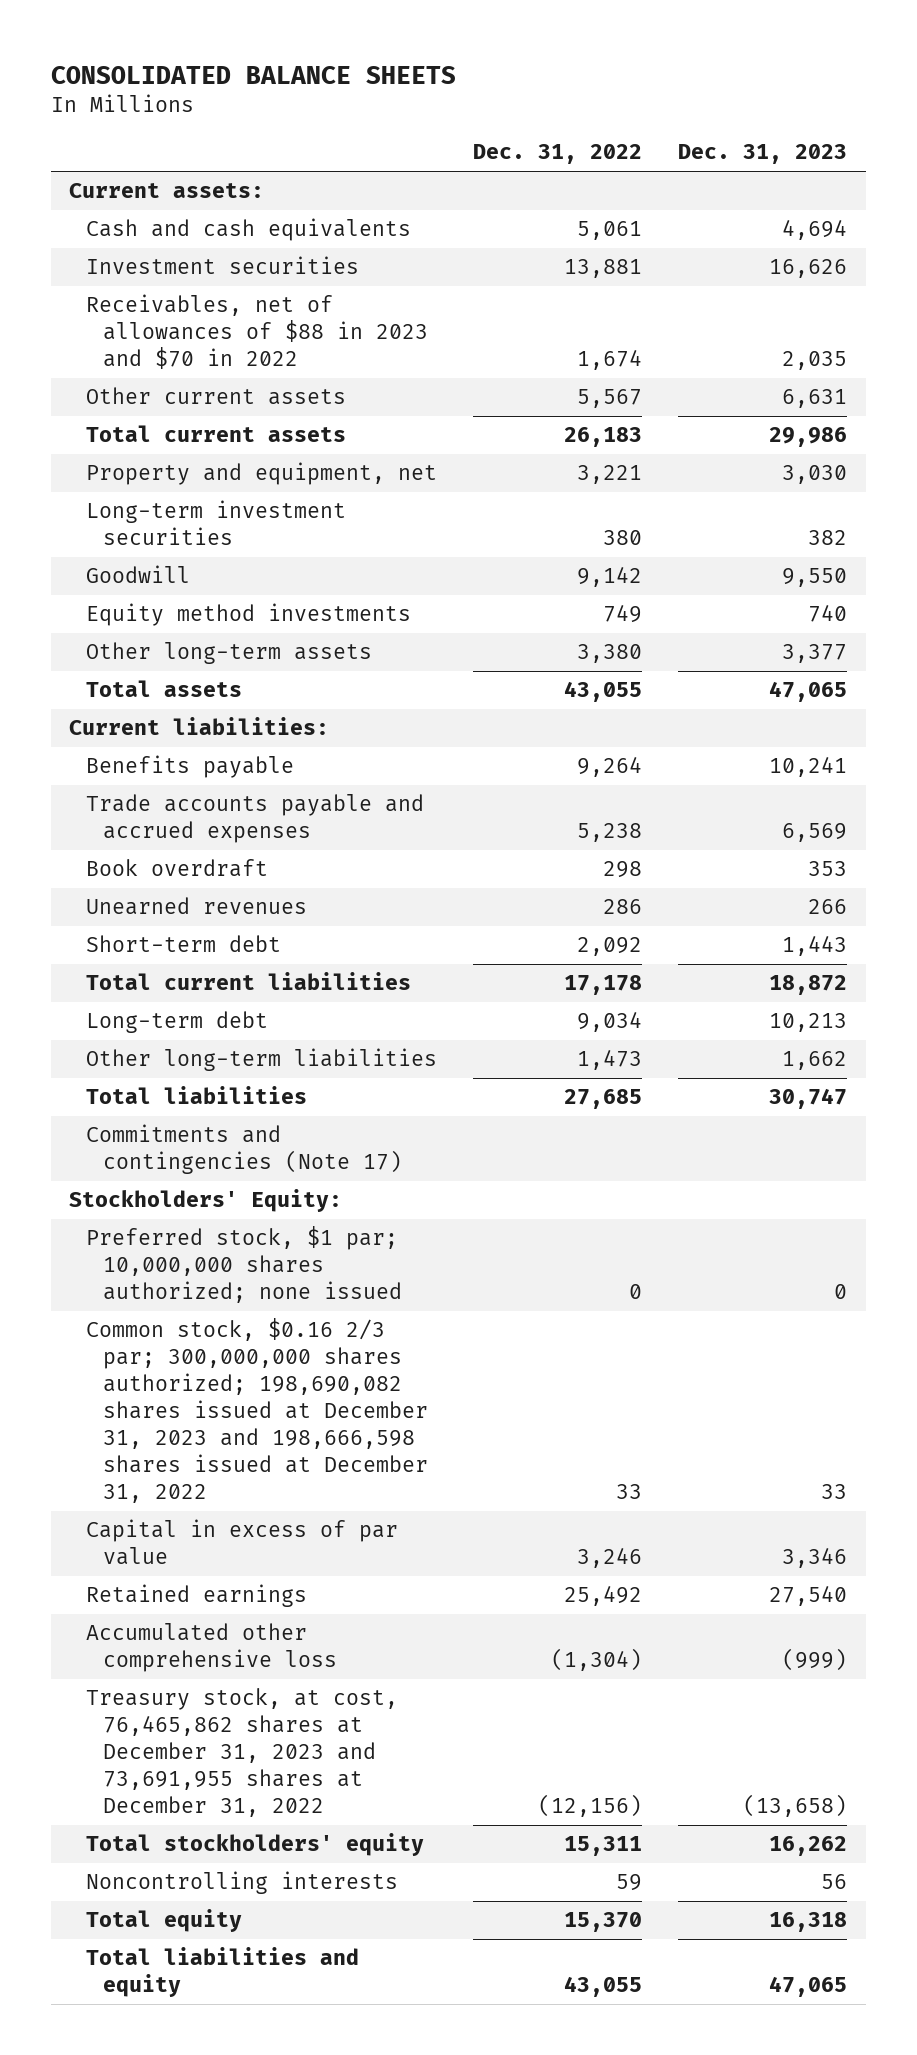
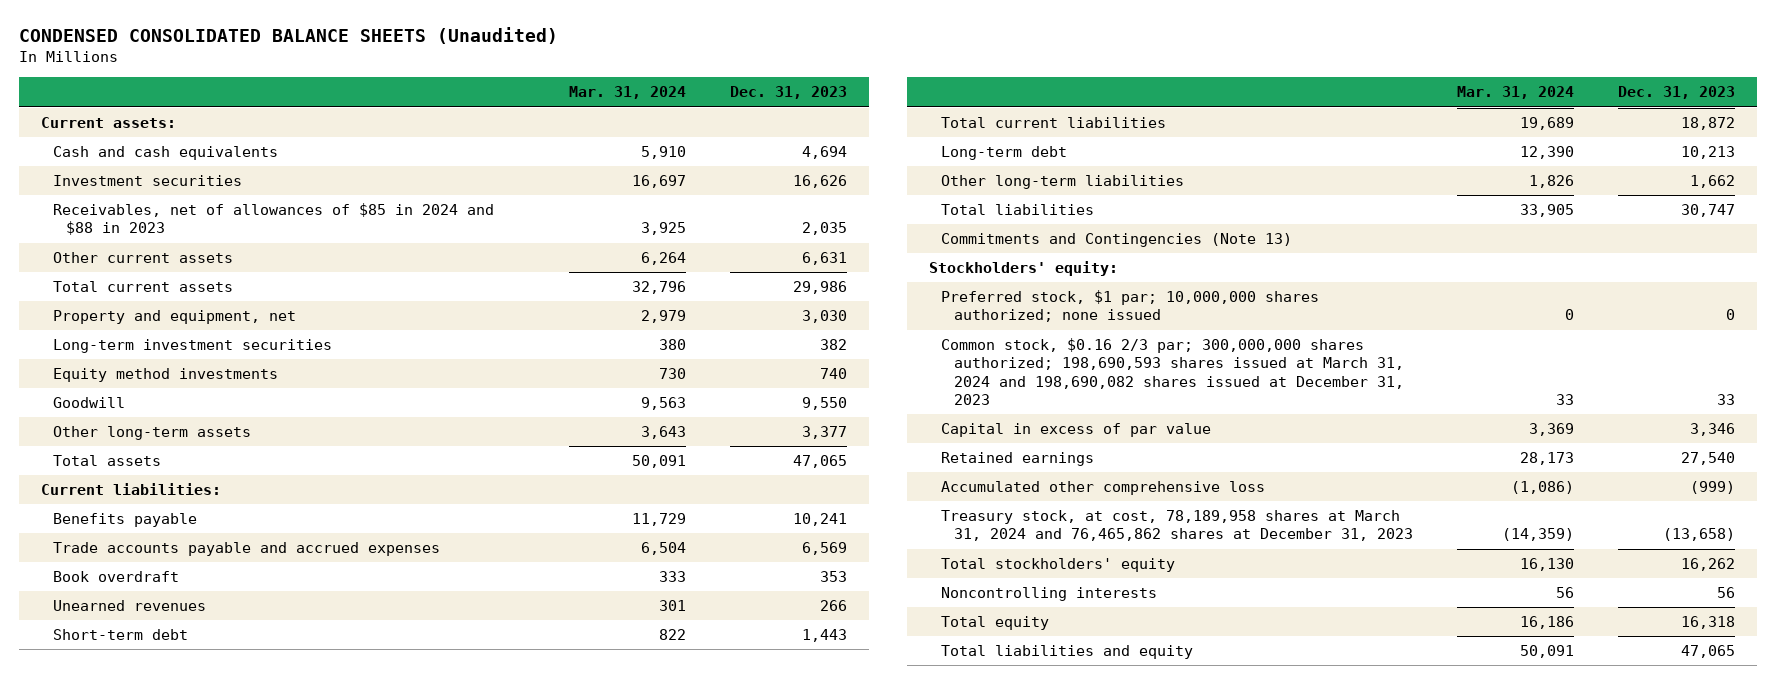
[50,65,456,84] CONSOLIDATED BALANCE SHEETS -> [18,27,558,45] CONDENSED CONSOLIDATED BALANCE SHEETS (Unaudited)
[473,144,643,165] Dec. 31, 2022 -> none
none -> [568,86,686,100] Mar. 31, 2024
[85,294,428,370] Receivables, net of allowances of $88 in 2023 and $70 in 2022 -> [53,203,495,236] Receivables, net of allowances of $85 in 2024 and $88 in 2023
[85,565,190,584] Goodwill -> [53,397,126,409] Goodwill
[85,1124,402,1175] Commitments and contingencies (Note 17) -> [941,233,1293,248] Commitments and Contingencies (Note 13)
[69,1189,343,1213] Stockholders' Equity: -> [928,261,1118,277] Stockholders' equity:
[85,1318,428,1503] Common stock, $0.16 2/3 par; 300,000,000 shares authorized; 198,690,082 shares issued at December 31, 2023 and 198,666,598 shares issued at December 31, 2022 -> [941,338,1404,406] Common stock, $0.16 2/3 par; 300,000,000 shares authorized; 198,690,593 shares issued at March 31, 2024 and 198,690,082 shares issued at December 31, 2023
[85,1688,398,1818] Treasury stock, at cost, 76,465,862 shares at December 31, 2023 and 73,691,955 shares at December 31, 2022 -> [941,510,1413,542] Treasury stock, at cost, 78,189,958 shares at March 31, 2024 and 76,465,862 shares at December 31, 2023

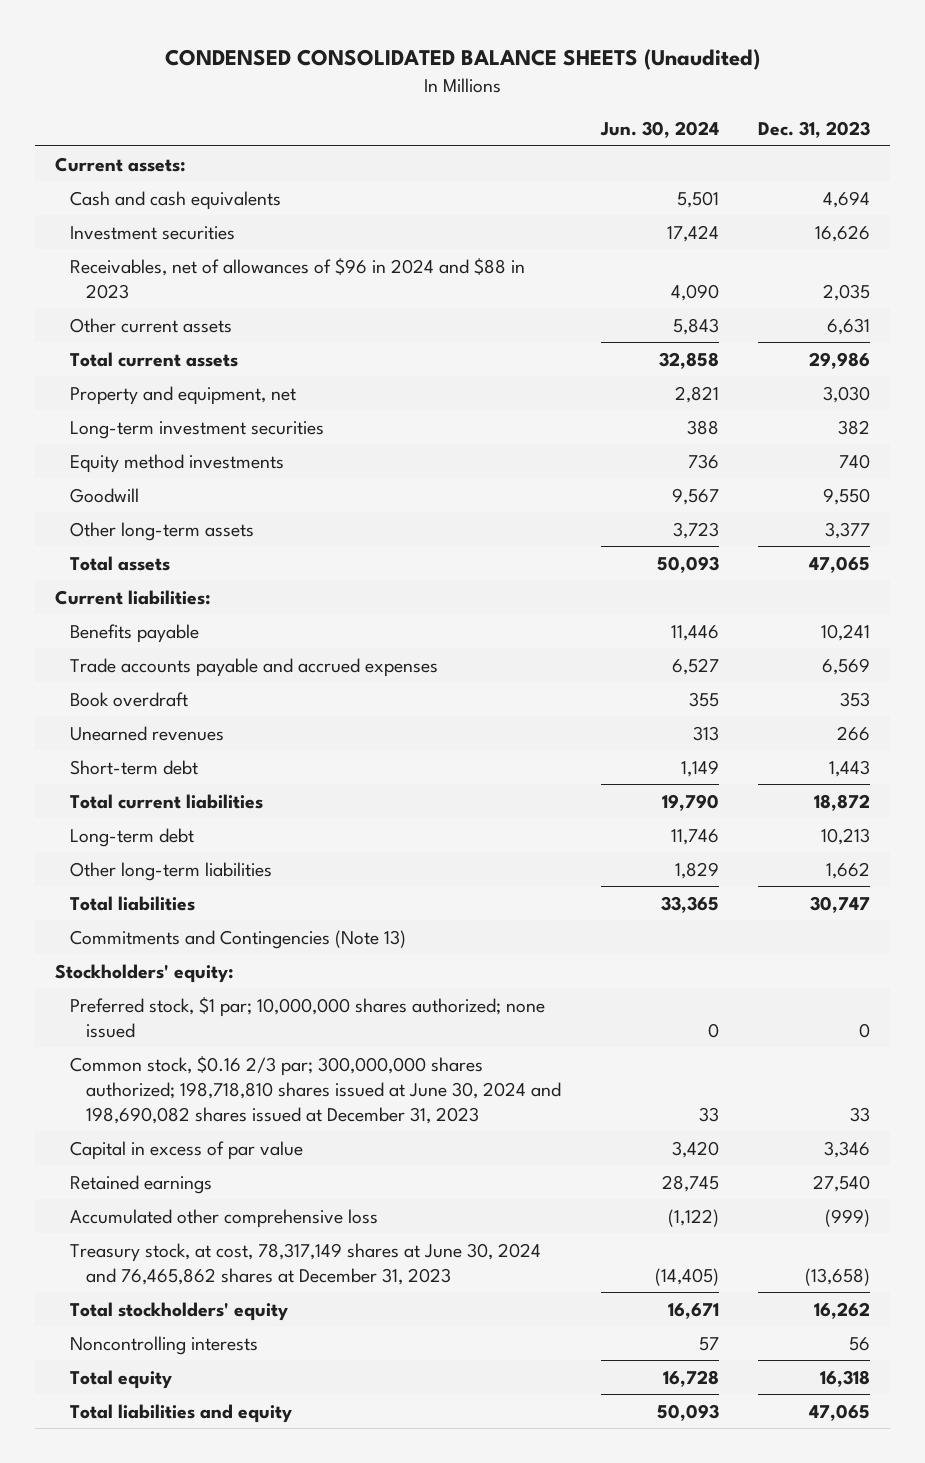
[568,86,686,100] Mar. 31, 2024 -> none
none -> [599,121,719,139] Jun. 30, 2024
[53,203,495,236] Receivables, net of allowances of $85 in 2024 and $88 in 2023 -> [70,257,526,299] Receivables, net of allowances of $96 in 2024 and $88 in 2023
[941,338,1404,406] Common stock, $0.16 2/3 par; 300,000,000 shares authorized; 198,690,593 shares issued at March 31, 2024 and 198,690,082 shares issued at December 31, 2023 -> [70,1055,562,1124] Common stock, $0.16 2/3 par; 300,000,000 shares authorized; 198,718,810 shares issued at June 30, 2024 and 198,690,082 shares issued at December 31, 2023
[941,510,1413,542] Treasury stock, at cost, 78,189,958 shares at March 31, 2024 and 76,465,862 shares at December 31, 2023 -> [70,1242,542,1285] Treasury stock, at cost, 78,317,149 shares at June 30, 2024 and 76,465,862 shares at December 31, 2023

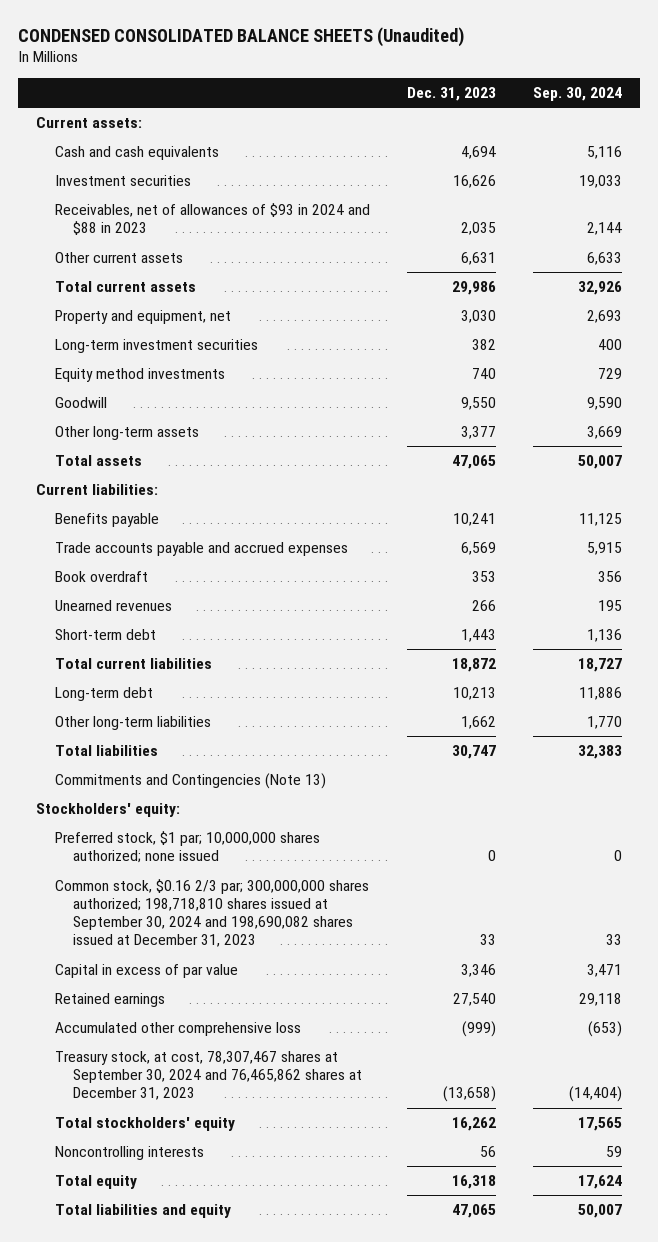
[599,121,719,139] Jun. 30, 2024 -> none
none -> [532,87,622,102] Sep. 30, 2024
[70,257,526,299] Receivables, net of allowances of $96 in 2024 and $88 in 2023 -> [54,203,370,236] Receivables, net of allowances of $93 in 2024 and $88 in 2023
[70,1055,562,1124] Common stock, $0.16 2/3 par; 300,000,000 shares authorized; 198,718,810 shares issued at June 30, 2024 and 198,690,082 shares issued at December 31, 2023 -> [54,879,369,948] Common stock, $0.16 2/3 par; 300,000,000 shares authorized; 198,718,810 shares issued at September 30, 2024 and 198,690,082 shares issued at December 31, 2023
[70,1242,542,1285] Treasury stock, at cost, 78,317,149 shares at June 30, 2024 and 76,465,862 shares at December 31, 2023 -> [54,1051,363,1101] Treasury stock, at cost, 78,307,467 shares at September 30, 2024 and 76,465,862 shares at December 31, 2023

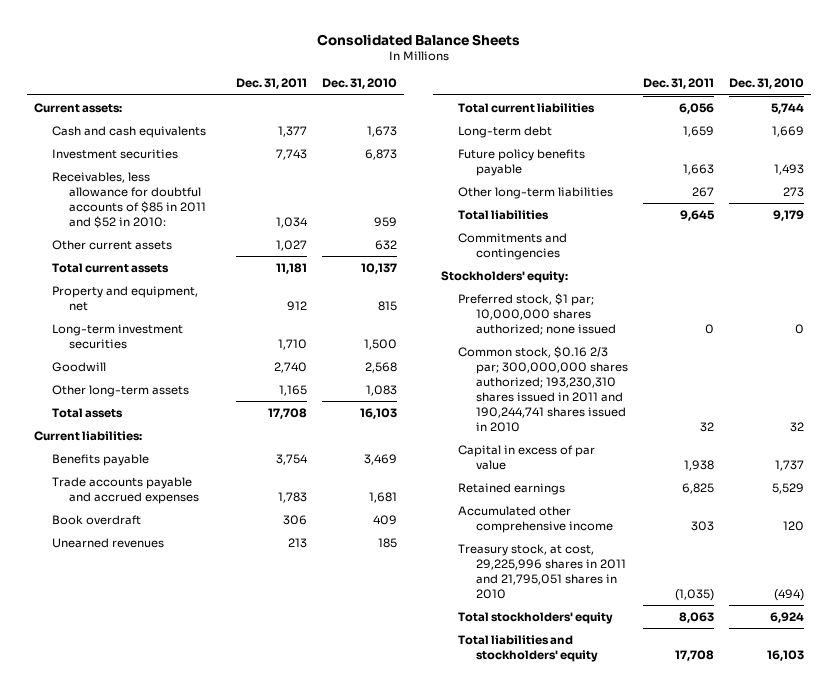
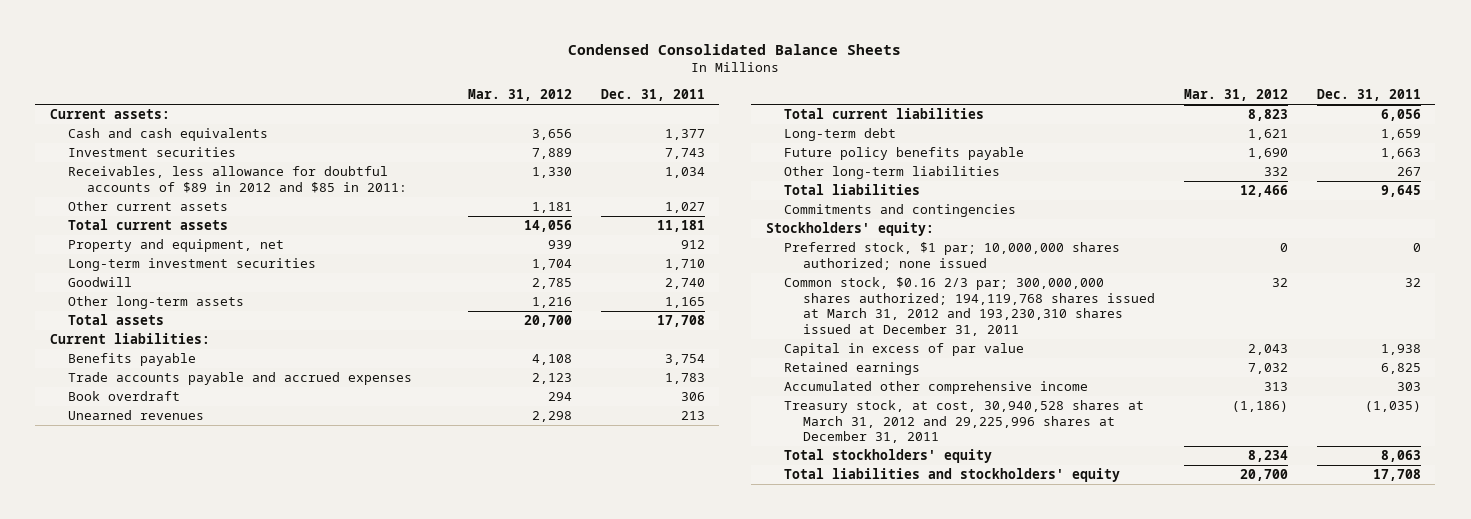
[316,33,520,46] Consolidated Balance Sheets -> [568,44,902,56] Condensed Consolidated Balance Sheets
[322,78,398,90] Dec. 31, 2010 -> none
none -> [467,89,572,102] Mar. 31, 2012
[51,171,207,228] Receivables, less allowance for doubtful accounts of $85 in 2011 and $52 in 2010: -> [68,166,408,193] Receivables, less allowance for doubtful accounts of $89 in 2012 and $85 in 2011:
[458,345,629,432] Common stock, $0.16 2/3 par; 300,000,000 shares authorized; 193,230,310 shares issued in 2011 and 190,244,741 shares issued in 2010 -> [784,277,1156,336] Common stock, $0.16 2/3 par; 300,000,000 shares authorized; 194,119,768 shares issued at March 31, 2012 and 193,230,310 shares issued at December 31, 2011
[458,543,627,599] Treasury stock, at cost, 29,225,996 shares in 2011 and 21,795,051 shares in 2010 -> [784,400,1145,444] Treasury stock, at cost, 30,940,528 shares at March 31, 2012 and 29,225,996 shares at December 31, 2011

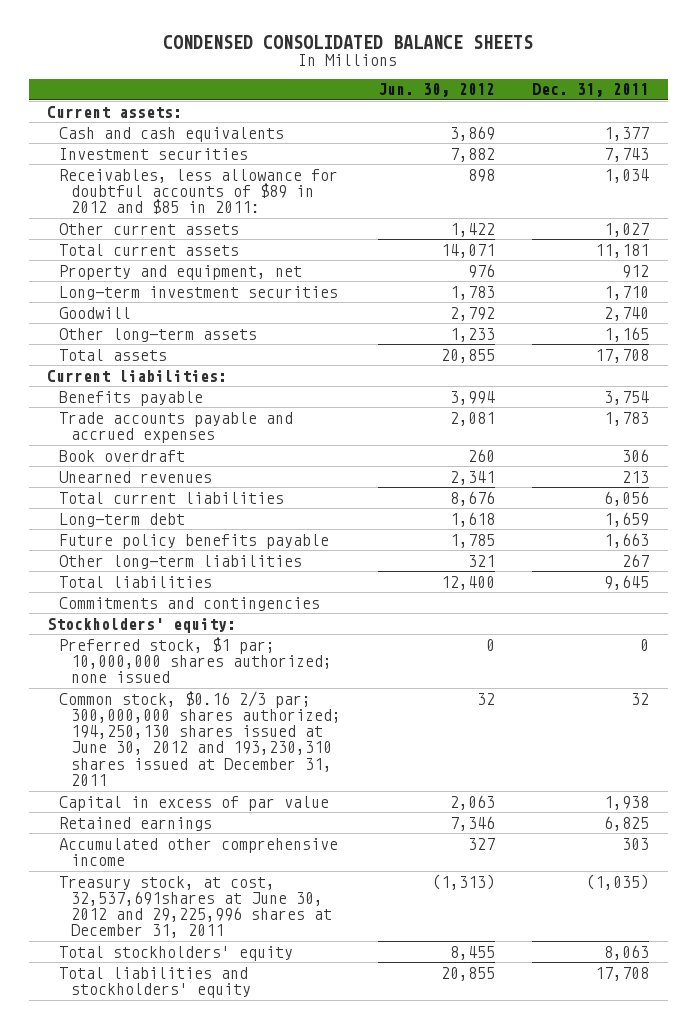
[568,44,902,56] Condensed Consolidated Balance Sheets -> [163,34,534,49] CONDENSED CONSOLIDATED BALANCE SHEETS
[467,89,572,102] Mar. 31, 2012 -> none
none -> [378,83,496,98] Jun. 30, 2012
[784,277,1156,336] Common stock, $0.16 2/3 par; 300,000,000 shares authorized; 194,119,768 shares issued at March 31, 2012 and 193,230,310 shares issued at December 31, 2011 -> [59,690,342,786] Common stock, $0.16 2/3 par; 300,000,000 shares authorized; 194,250,130 shares issued at June 30, 2012 and 193,230,310 shares issued at December 31, 2011
[784,400,1145,444] Treasury stock, at cost, 30,940,528 shares at March 31, 2012 and 29,225,996 shares at December 31, 2011 -> [59,875,333,939] Treasury stock, at cost, 32,537,691shares at June 30, 2012 and 29,225,996 shares at December 31, 2011

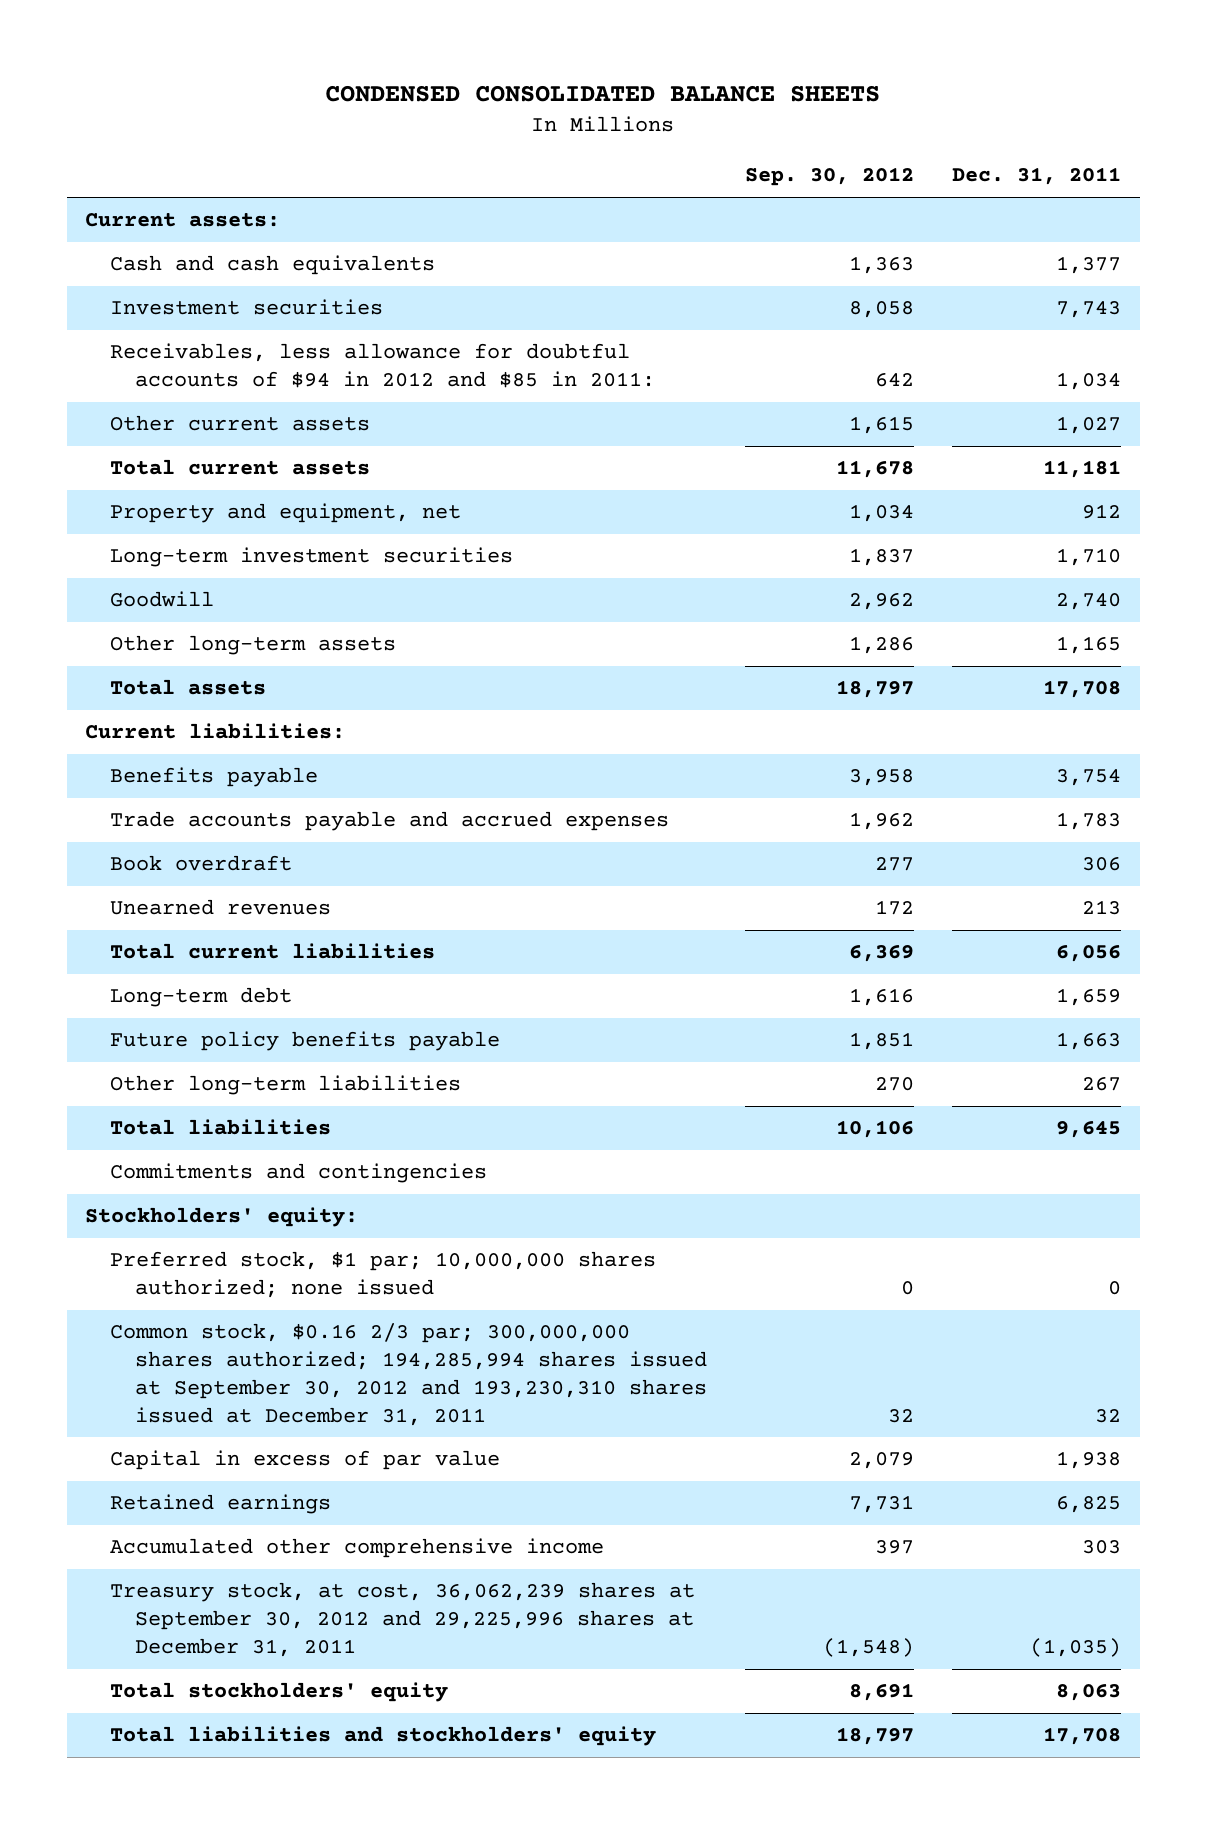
[378,83,496,98] Jun. 30, 2012 -> none
none -> [745,167,915,187] Sep. 30, 2012
[59,168,339,215] Receivables, less allowance for doubtful accounts of $89 in 2012 and $85 in 2011: -> [110,343,656,389] Receivables, less allowance for doubtful accounts of $94 in 2012 and $85 in 2011:
[59,690,342,786] Common stock, $0.16 2/3 par; 300,000,000 shares authorized; 194,250,130 shares issued at June 30, 2012 and 193,230,310 shares issued at December 31, 2011 -> [110,1323,708,1426] Common stock, $0.16 2/3 par; 300,000,000 shares authorized; 194,285,994 shares issued at September 30, 2012 and 193,230,310 shares issued at December 31, 2011
[59,875,333,939] Treasury stock, at cost, 32,537,691shares at June 30, 2012 and 29,225,996 shares at December 31, 2011 -> [110,1582,696,1657] Treasury stock, at cost, 36,062,239 shares at September 30, 2012 and 29,225,996 shares at December 31, 2011

